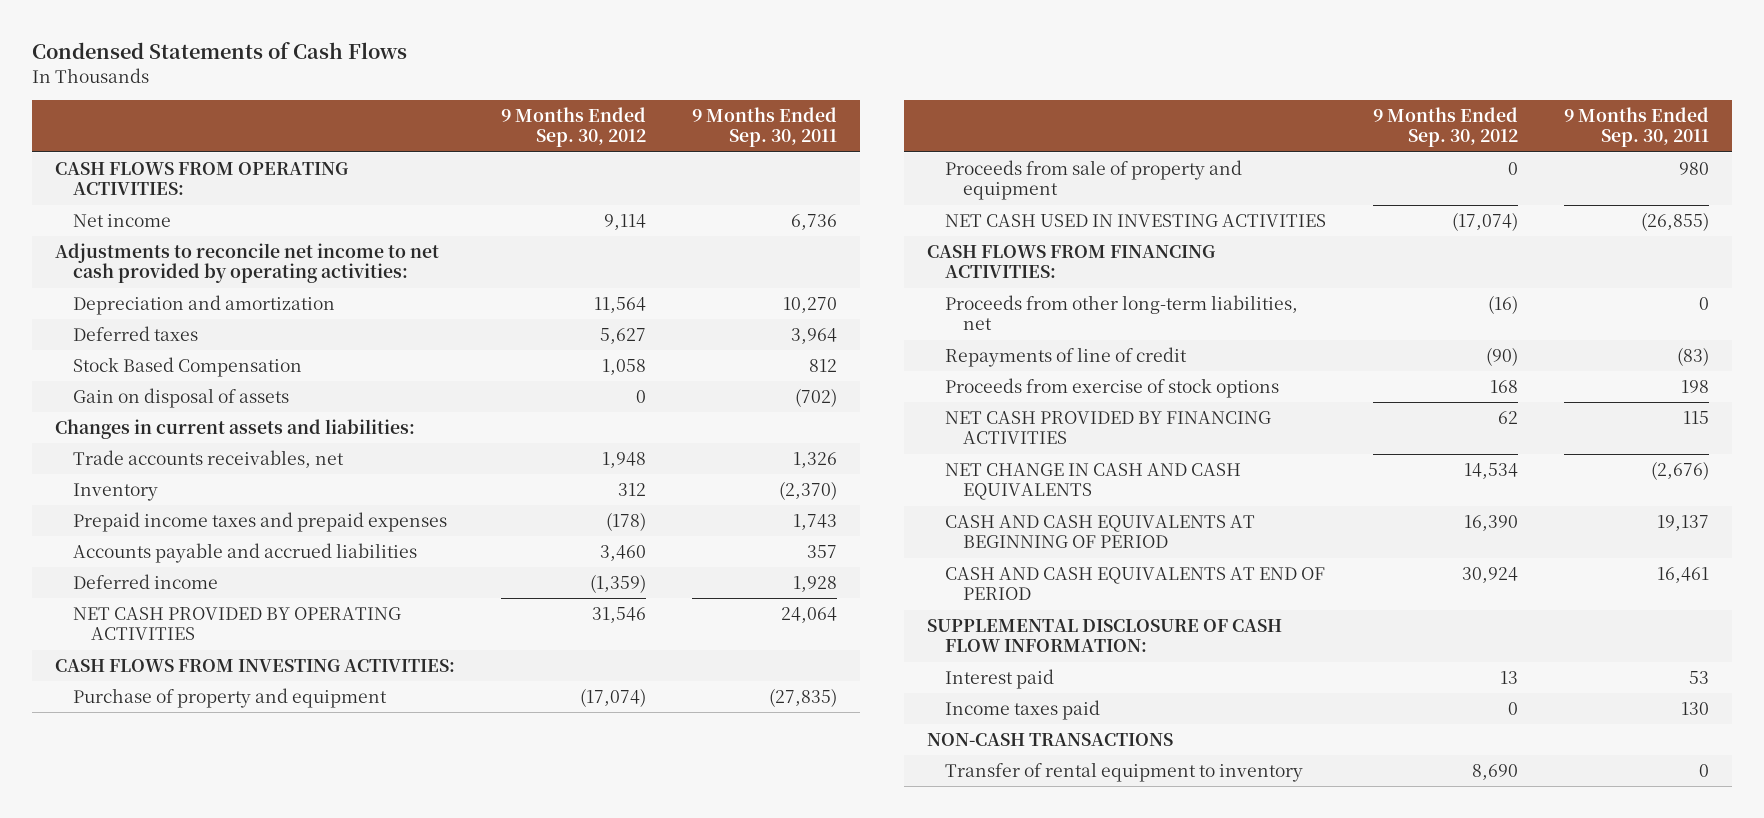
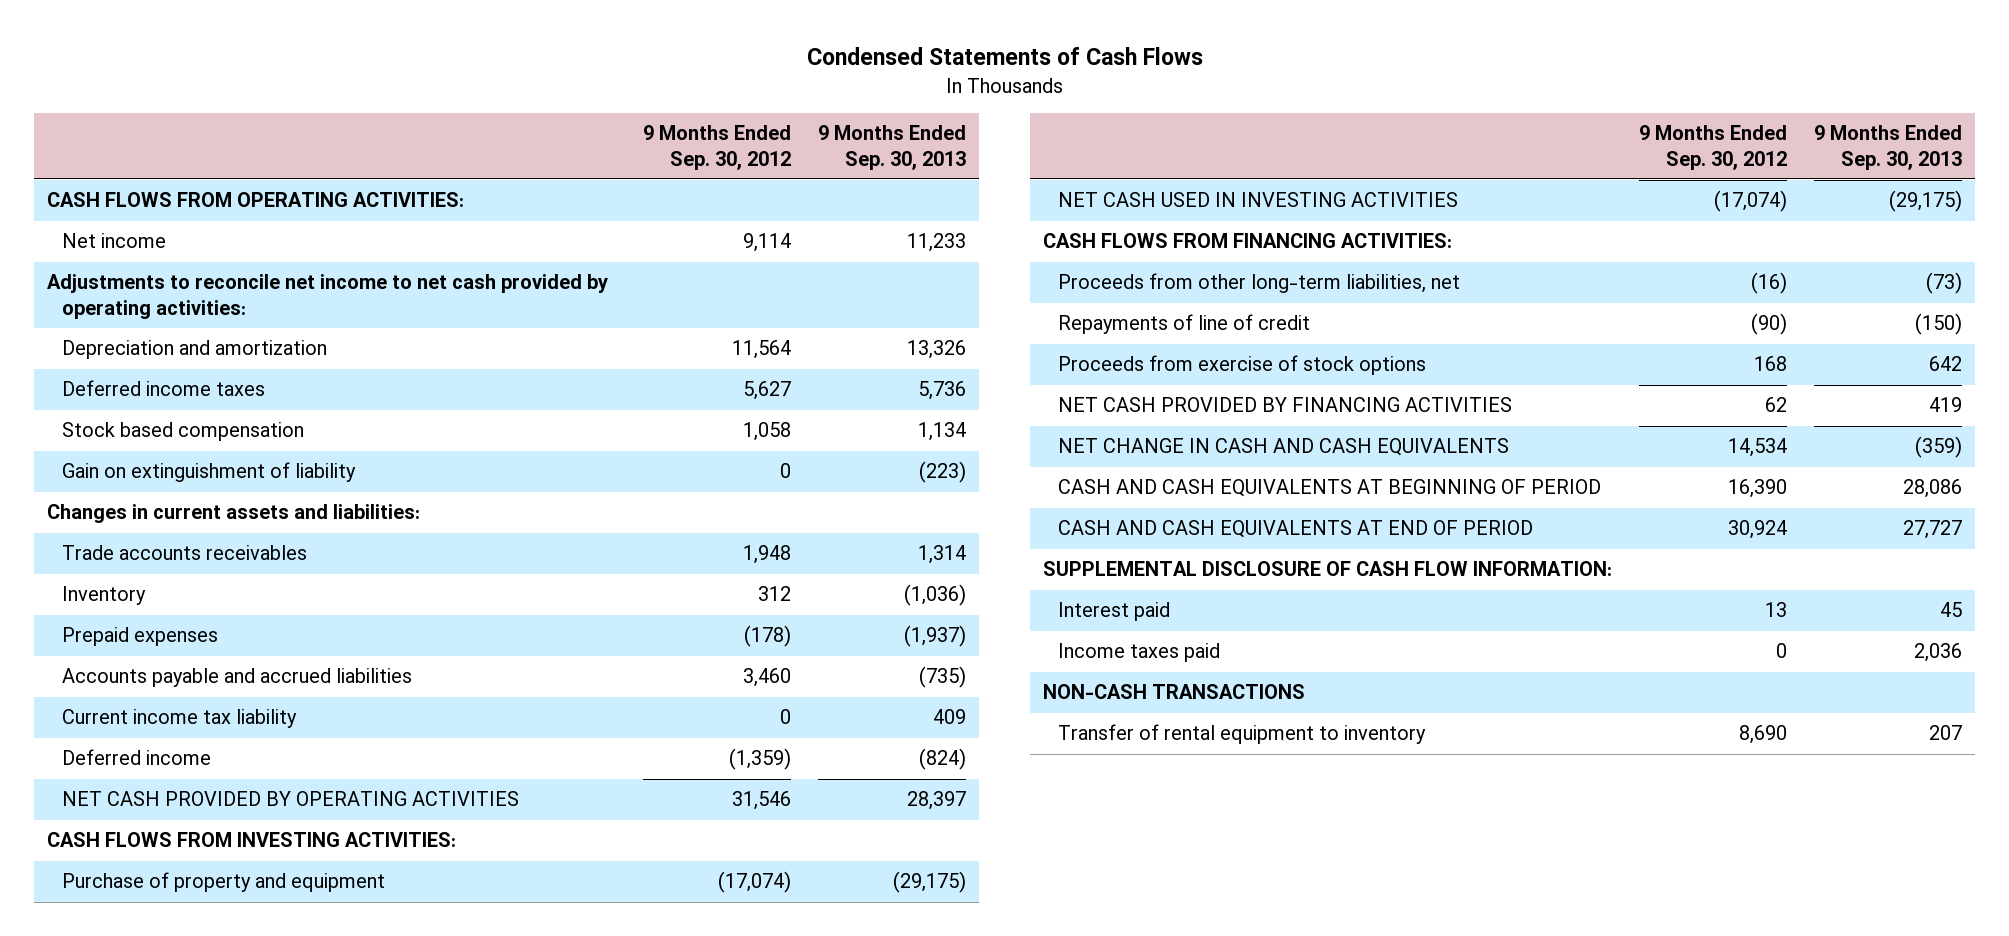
[691,107,837,148] 9 Months Ended Sep. 30, 2011 -> none
none -> [817,125,966,170] 9 Months Ended Sep. 30, 2013
[72,388,289,409] Gain on disposal of assets -> none
[72,326,198,342] Deferred taxes -> [61,380,265,397] Deferred income taxes
[72,357,302,378] Stock Based Compensation -> [61,422,304,442] Stock based compensation
none -> [61,462,356,483] Gain on extinguishment of liability
[72,450,344,469] Trade accounts receivables, net -> [61,545,307,561] Trade accounts receivables
[72,512,447,533] Prepaid income taxes and prepaid expenses -> [61,627,218,647] Prepaid expenses
none -> [61,709,297,729] Current income tax liability
[944,160,1242,201] Proceeds from sale of property and equipment -> none

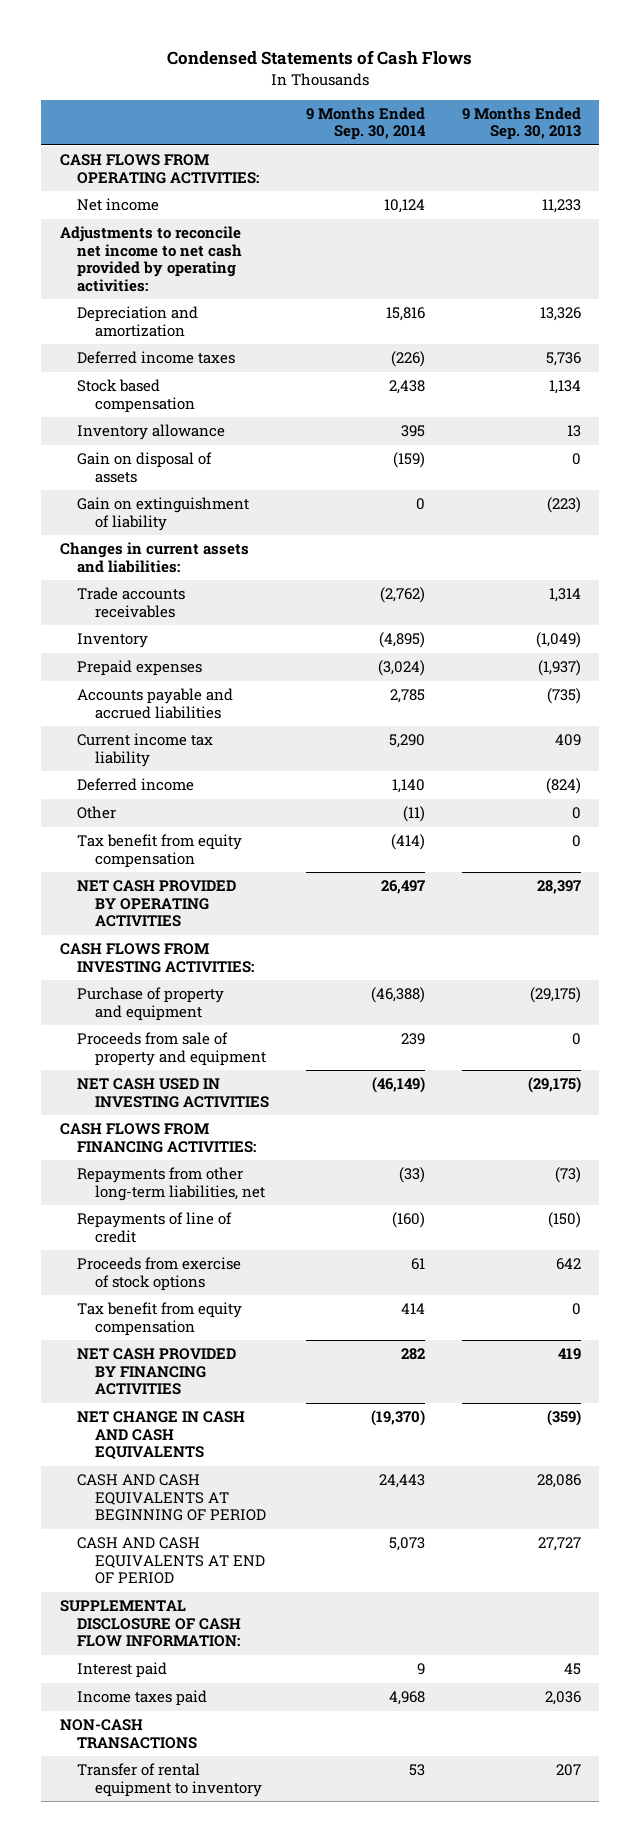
[643,125,792,170] 9 Months Ended Sep. 30, 2012 -> none
none -> [305,106,426,141] 9 Months Ended Sep. 30, 2014
none -> [77,424,226,441] Inventory allowance
none -> [77,452,213,483] Gain on disposal of assets
[903,584,966,607] (1,036) -> [535,632,581,649] (1,049)
none -> [77,806,117,820] Other
none -> [77,834,243,868] Tax benefit from equity compensation
none -> [77,1032,266,1066] Proceeds from sale of property and equipment
[1057,273,1460,294] Proceeds from other long-term liabilities, net -> [77,1167,265,1201] Repayments from other long-term liabilities, net
none -> [77,1302,243,1336] Tax benefit from equity compensation

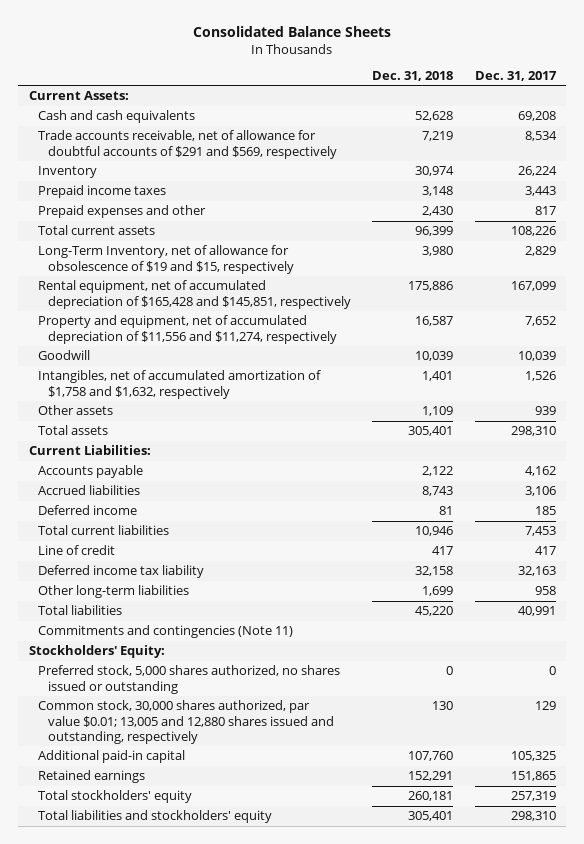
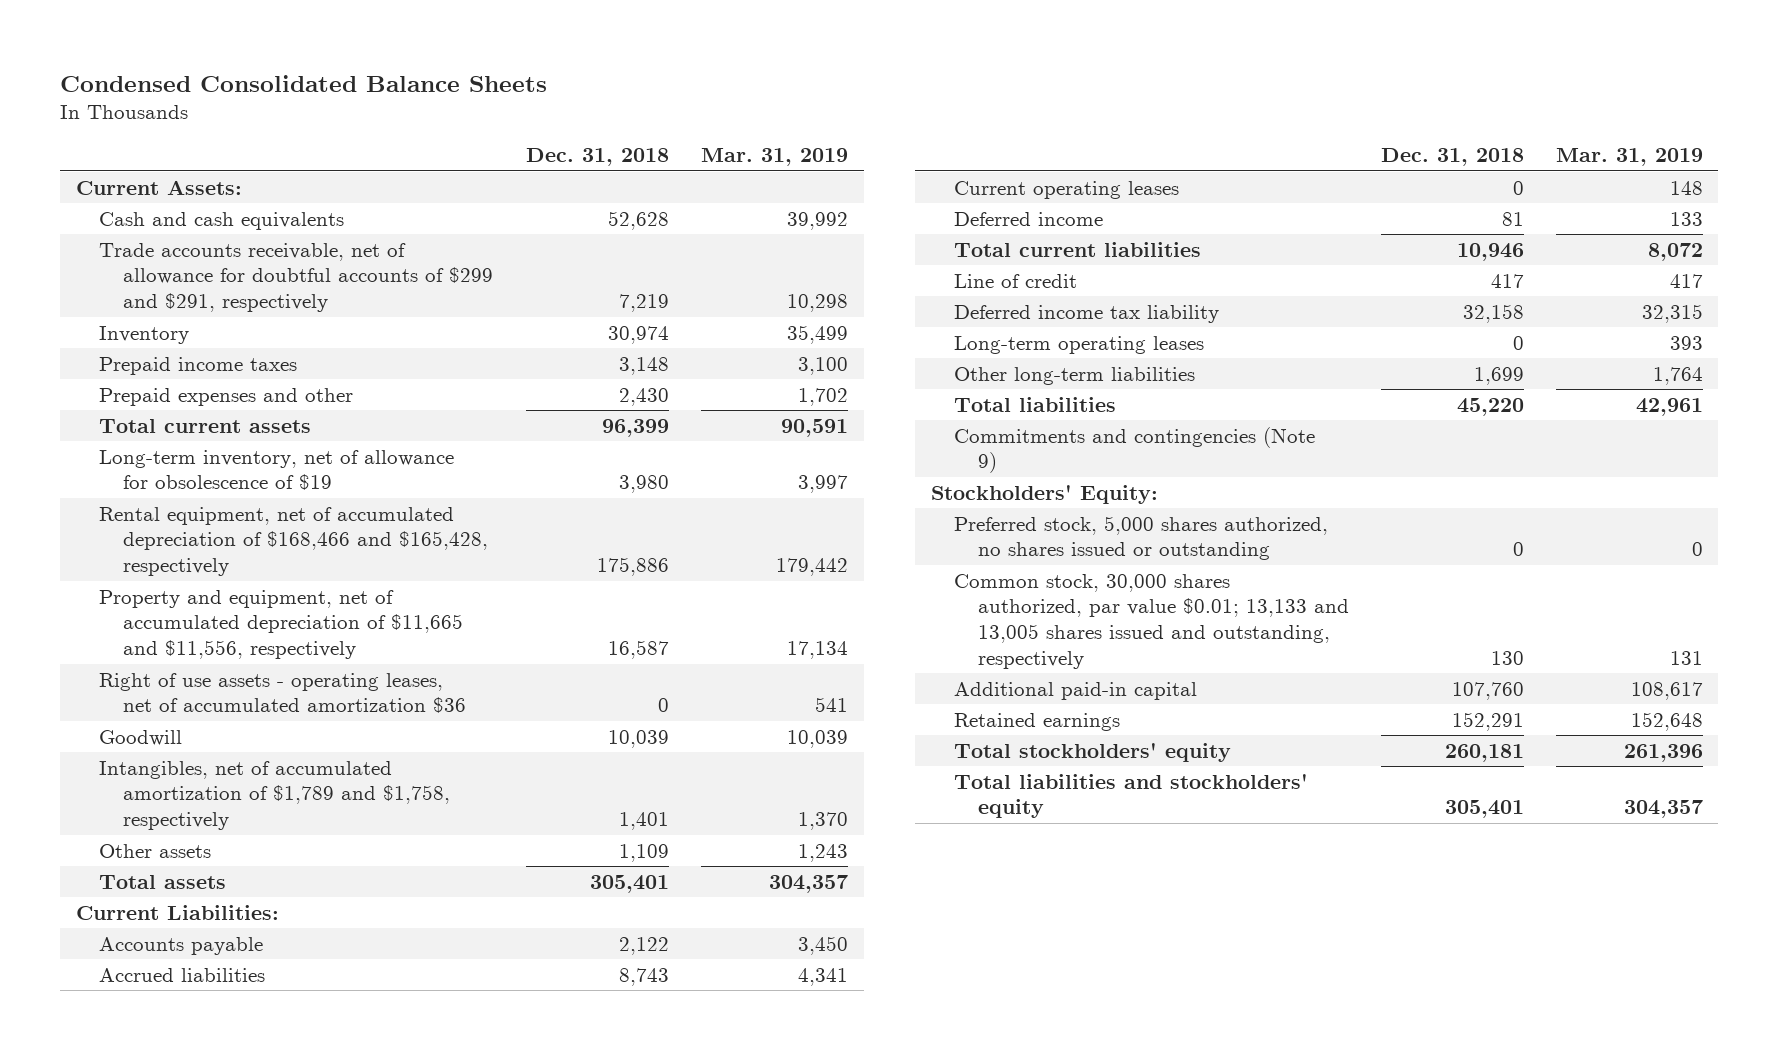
[193,25,392,37] Consolidated Balance Sheets -> [59,74,547,92] Condensed Consolidated Balance Sheets
[474,70,557,81] Dec. 31, 2017 -> none
none -> [700,148,848,167] Mar. 31, 2019
[38,130,338,159] Trade accounts receivable, net of allowance for doubtful accounts of $291 and $569, respectively -> [99,242,493,312] Trade accounts receivable, net of allowance for doubtful accounts of $299 and $291, respectively
[38,245,295,274] Long-Term Inventory, net of allowance for obsolescence of $19 and $15, respectively -> [99,449,455,491] Long-term inventory, net of allowance for obsolescence of $19
[38,280,352,309] Rental equipment, net of accumulated depreciation of $165,428 and $145,851, respectively -> [99,506,488,576] Rental equipment, net of accumulated depreciation of $168,466 and $165,428, respectively
[38,315,338,344] Property and equipment, net of accumulated depreciation of $11,556 and $11,274, respectively -> [99,589,463,659] Property and equipment, net of accumulated depreciation of $11,665 and $11,556, respectively
none -> [99,672,466,714] Right of use assets - operating leases, net of accumulated amortization $36
[38,370,322,399] Intangibles, net of accumulated amortization of $1,758 and $1,632, respectively -> [99,760,450,830] Intangibles, net of accumulated amortization of $1,789 and $1,758, respectively
none -> [954,180,1180,199] Current operating leases
none -> [954,335,1205,354] Long-term operating leases
[38,625,294,639] Commitments and contingencies (Note 11) -> [954,426,1316,474] Commitments and contingencies (Note 9)
[38,700,335,744] Common stock, 30,000 shares authorized, par value $0.01; 13,005 and 12,880 shares issued and outstanding, respectively -> [954,573,1349,669] Common stock, 30,000 shares authorized, par value $0.01; 13,133 and 13,005 shares issued and outstanding, respectively

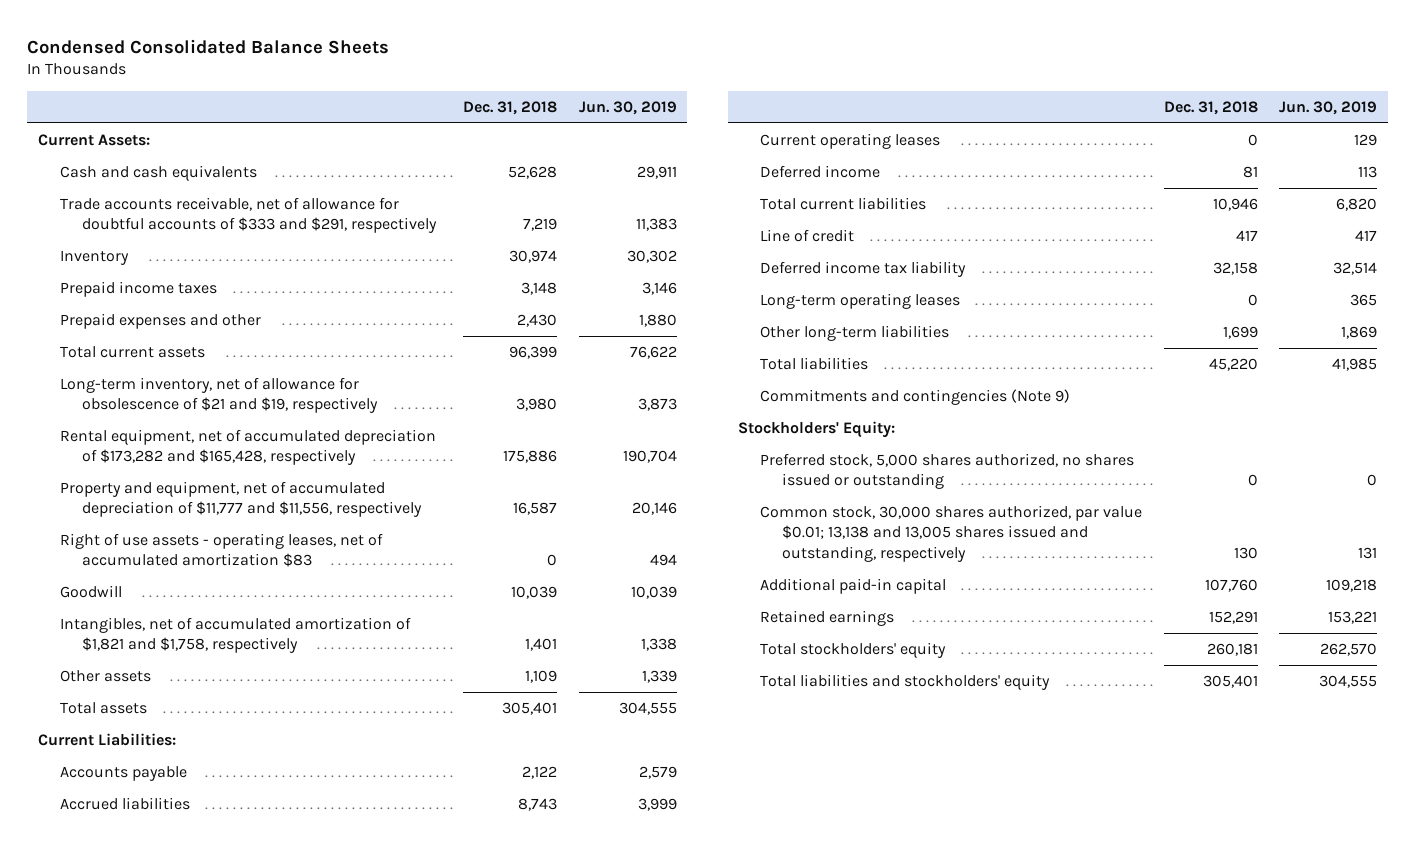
[700,148,848,167] Mar. 31, 2019 -> none
none -> [578,100,677,115] Jun. 30, 2019
[99,242,493,312] Trade accounts receivable, net of allowance for doubtful accounts of $299 and $291, respectively -> [59,197,437,234] Trade accounts receivable, net of allowance for doubtful accounts of $333 and $291, respectively
[99,449,455,491] Long-term inventory, net of allowance for obsolescence of $19 -> [59,377,378,414] Long-term inventory, net of allowance for obsolescence of $21 and $19, respectively
[99,506,488,576] Rental equipment, net of accumulated depreciation of $168,466 and $165,428, respectively -> [59,429,436,466] Rental equipment, net of accumulated depreciation of $173,282 and $165,428, respectively
[99,589,463,659] Property and equipment, net of accumulated depreciation of $11,665 and $11,556, respectively -> [59,481,422,518] Property and equipment, net of accumulated depreciation of $11,777 and $11,556, respectively
[99,672,466,714] Right of use assets - operating leases, net of accumulated amortization $36 -> [59,533,383,568] Right of use assets - operating leases, net of accumulated amortization $83
[99,760,450,830] Intangibles, net of accumulated amortization of $1,789 and $1,758, respectively -> [59,617,411,654] Intangibles, net of accumulated amortization of $1,821 and $1,758, respectively
[954,573,1349,669] Common stock, 30,000 shares authorized, par value $0.01; 13,133 and 13,005 shares issued and outstanding, respectively -> [760,505,1143,562] Common stock, 30,000 shares authorized, par value $0.01; 13,138 and 13,005 shares issued and outstanding, respectively

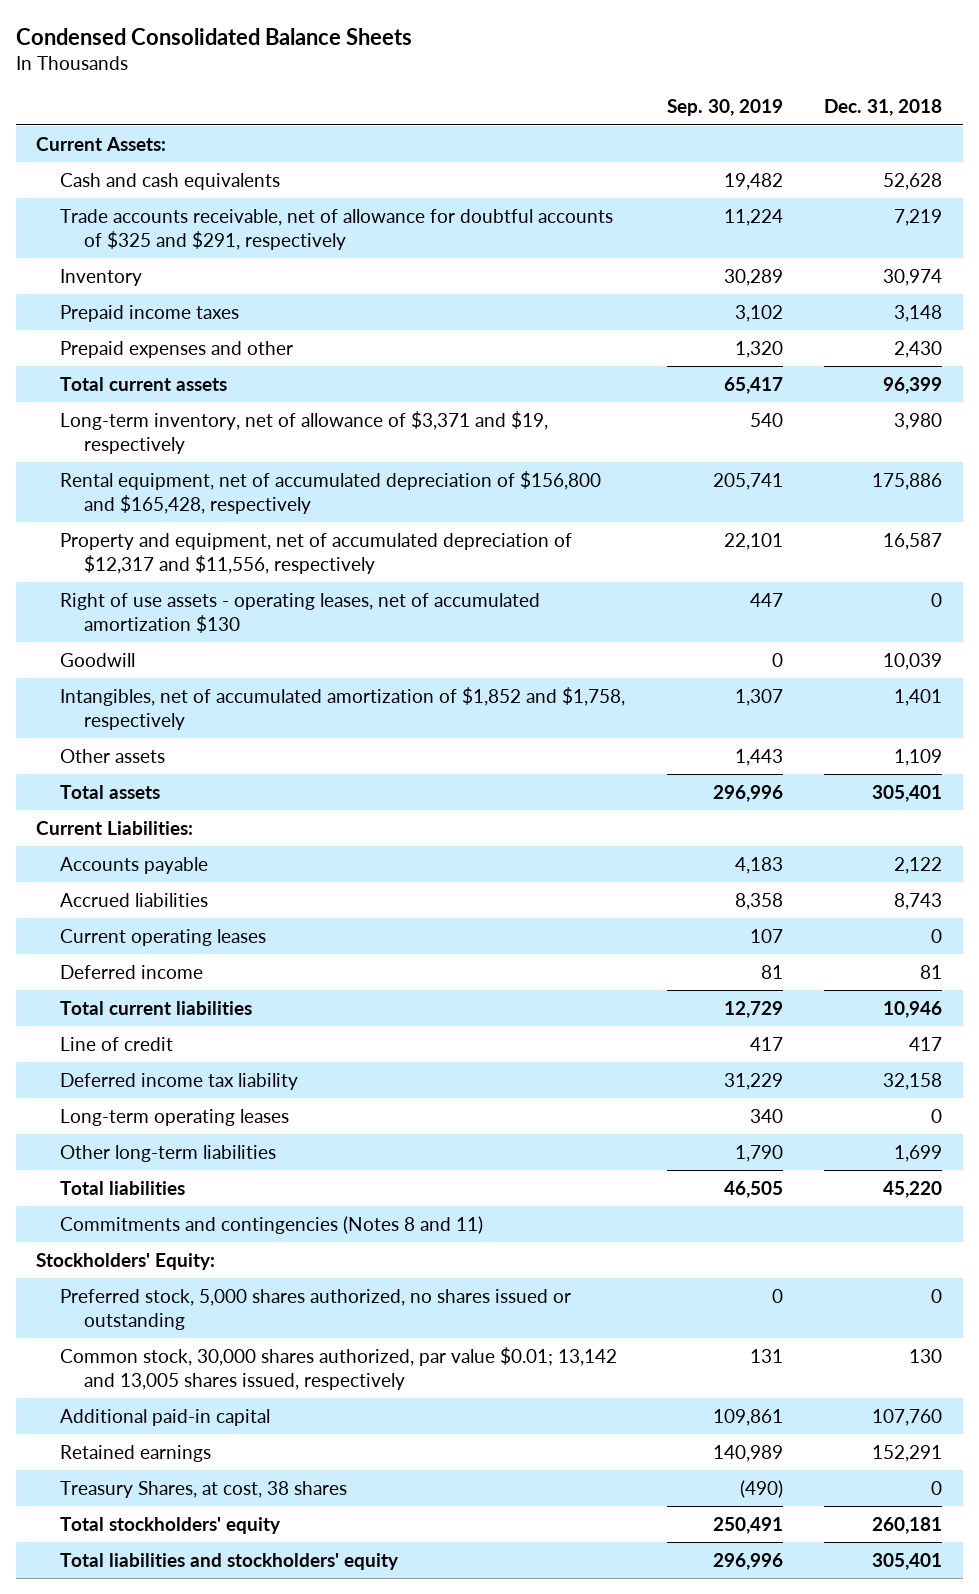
[578,100,677,115] Jun. 30, 2019 -> none
none -> [666,99,783,117] Sep. 30, 2019
[59,197,437,234] Trade accounts receivable, net of allowance for doubtful accounts of $333 and $291, respectively -> [60,208,614,250] Trade accounts receivable, net of allowance for doubtful accounts of $325 and $291, respectively
[59,377,378,414] Long-term inventory, net of allowance for obsolescence of $21 and $19, respectively -> [60,410,549,454] Long-term inventory, net of allowance of $3,371 and $19, respectively
[59,429,436,466] Rental equipment, net of accumulated depreciation of $173,282 and $165,428, respectively -> [60,470,602,514] Rental equipment, net of accumulated depreciation of $156,800 and $165,428, respectively
[59,481,422,518] Property and equipment, net of accumulated depreciation of $11,777 and $11,556, respectively -> [60,532,573,574] Property and equipment, net of accumulated depreciation of $12,317 and $11,556, respectively
[59,533,383,568] Right of use assets - operating leases, net of accumulated amortization $83 -> [60,592,541,633] Right of use assets - operating leases, net of accumulated amortization $130
[59,617,411,654] Intangibles, net of accumulated amortization of $1,821 and $1,758, respectively -> [60,686,626,730] Intangibles, net of accumulated amortization of $1,852 and $1,758, respectively
[760,389,1071,406] Commitments and contingencies (Note 9) -> [60,1215,484,1234] Commitments and contingencies (Notes 8 and 11)
[760,505,1143,562] Common stock, 30,000 shares authorized, par value $0.01; 13,138 and 13,005 shares issued and outstanding, respectively -> [60,1346,618,1390] Common stock, 30,000 shares authorized, par value $0.01; 13,142 and 13,005 shares issued, respectively
none -> [60,1480,348,1498] Treasury Shares, at cost, 38 shares

